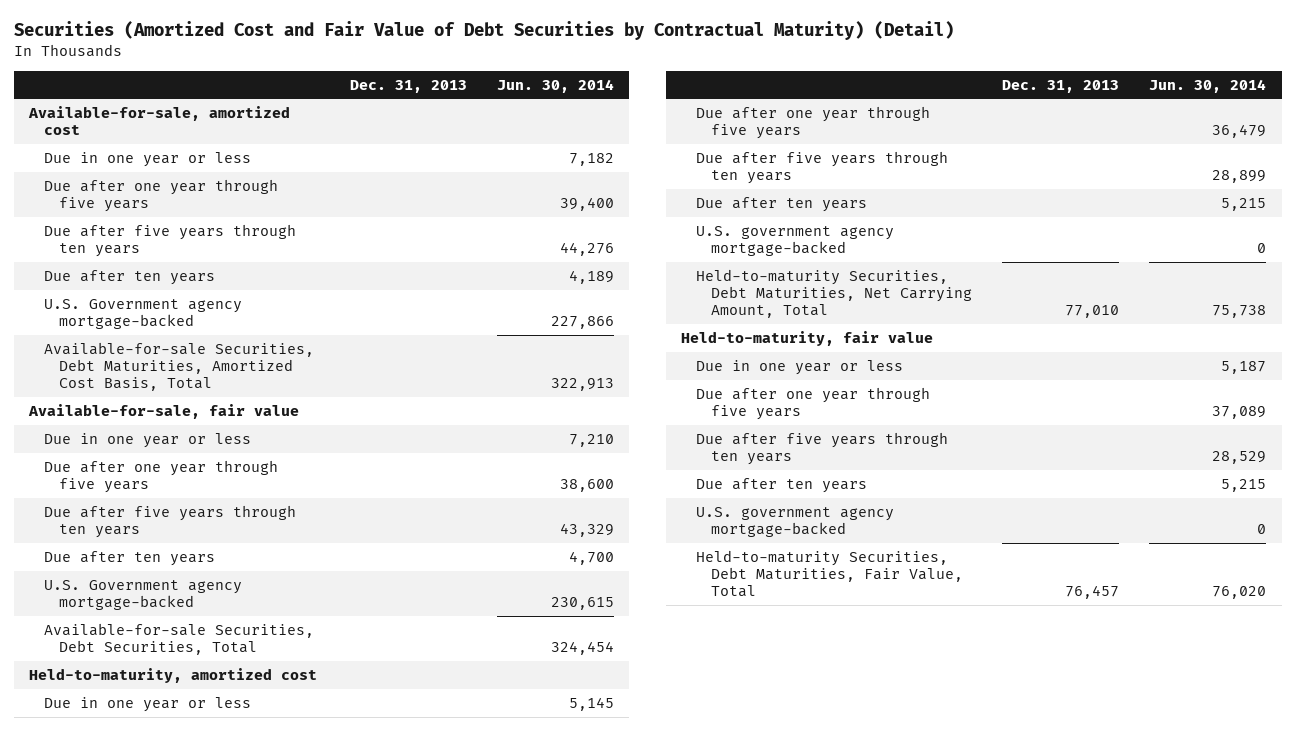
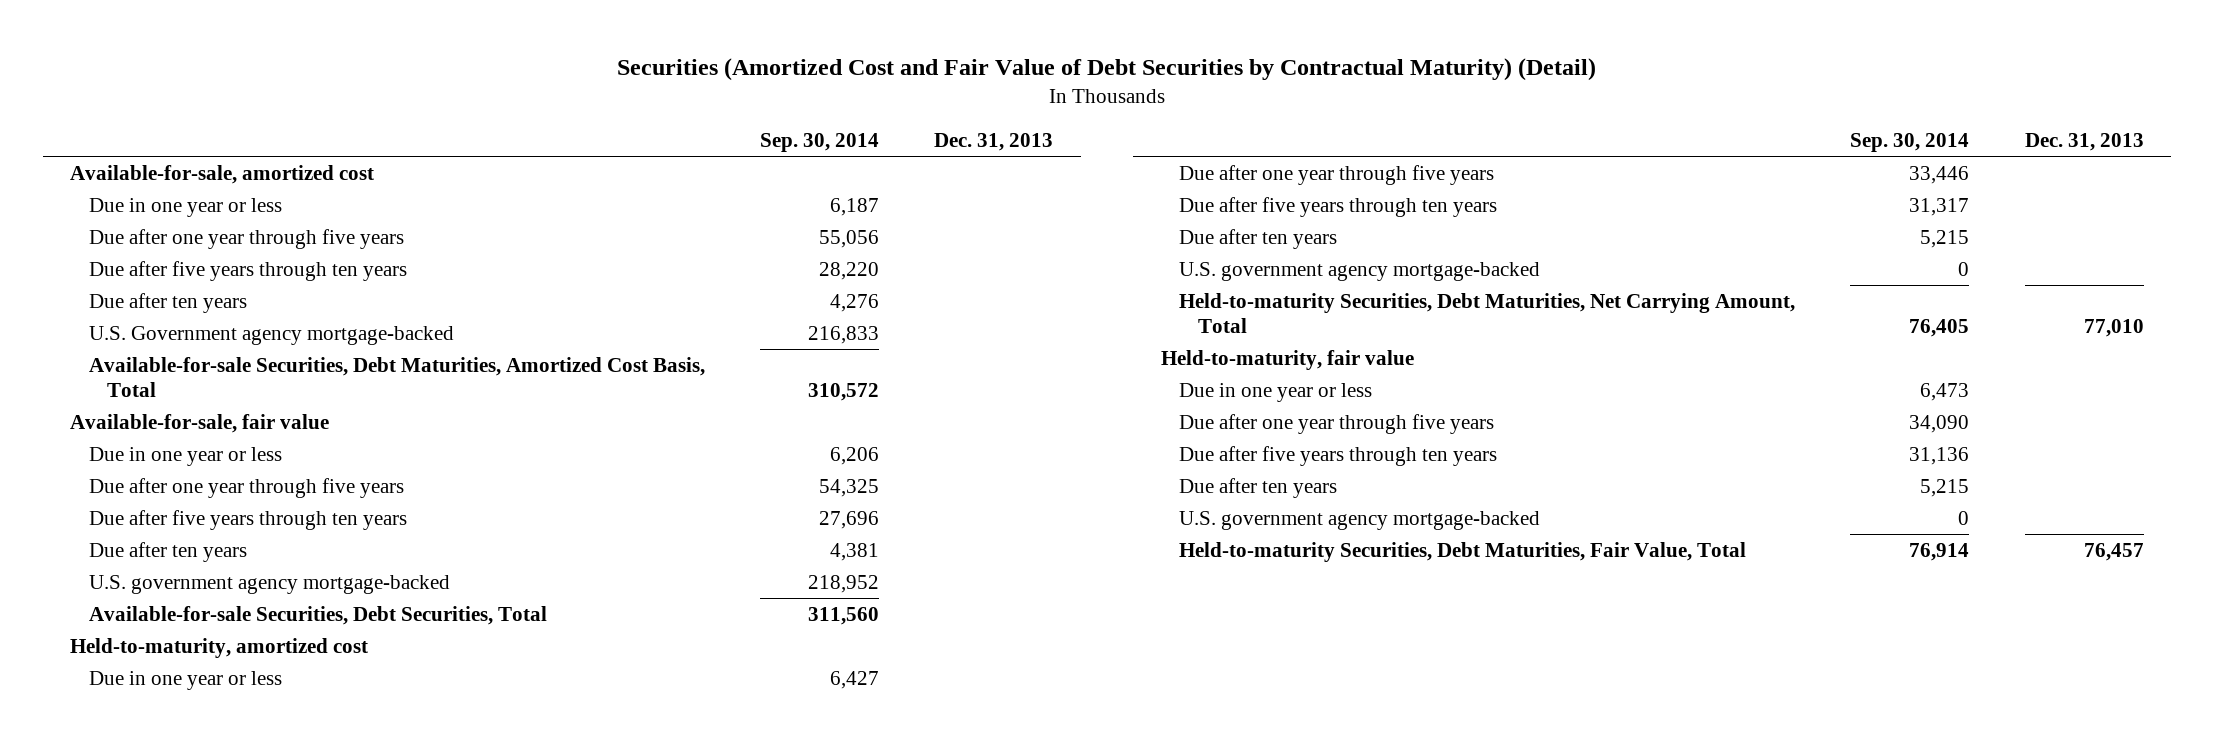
[497,78,615,93] Jun. 30, 2014 -> none
none -> [760,132,880,152] Sep. 30, 2014
[43,579,242,610] U.S. Government agency mortgage-backed -> [88,574,450,594] U.S. government agency mortgage-backed

